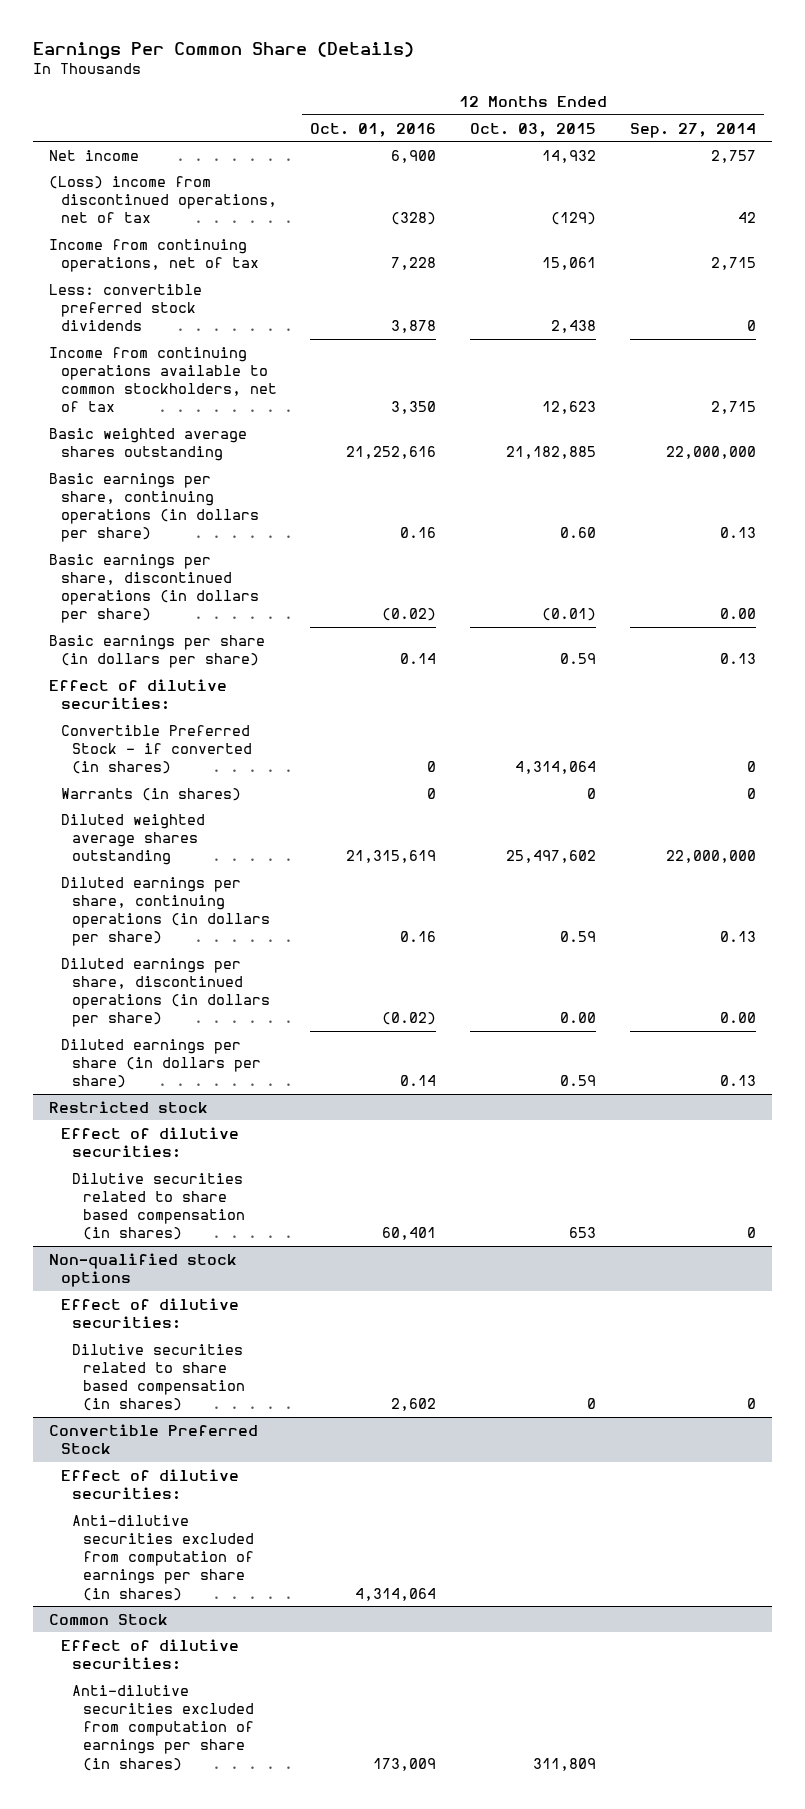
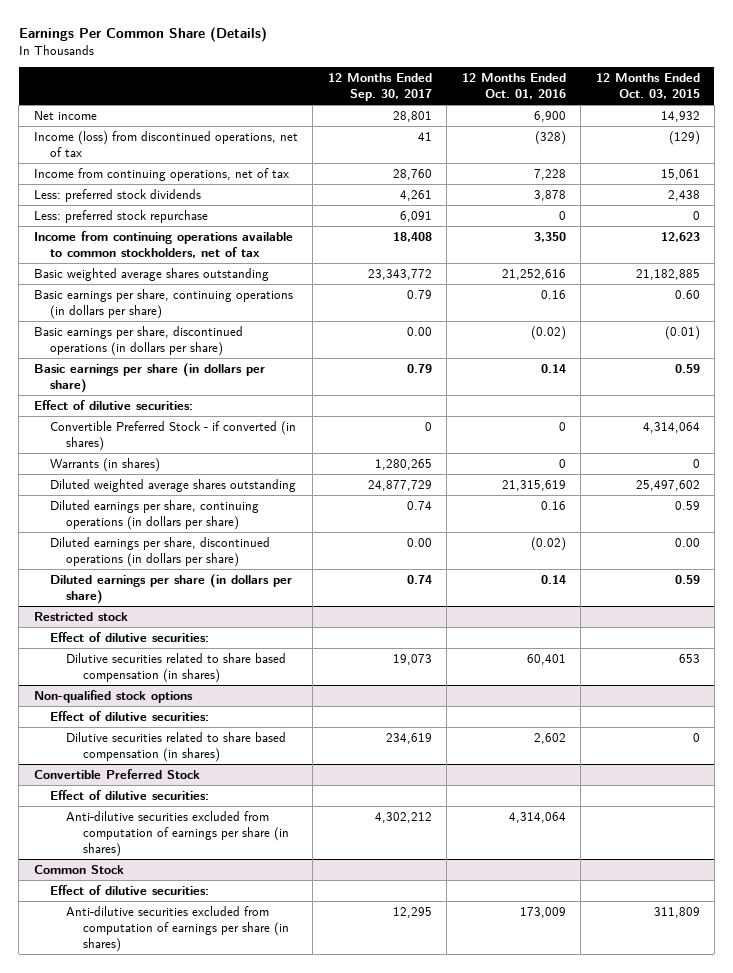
[629,122,756,138] Sep. 27, 2014 -> none
none -> [327,72,432,101] 12 Months Ended Sep. 30, 2017
[49,175,277,224] (Loss) income from discontinued operations, net of tax -> [33,130,298,157] Income (loss) from discontinued operations, net of tax
[49,283,203,332] Less: convertible preferred stock dividends -> [33,188,201,202] Less: preferred stock dividends
none -> [33,209,208,223] Less: preferred stock repurchase

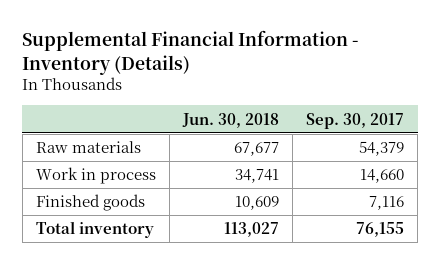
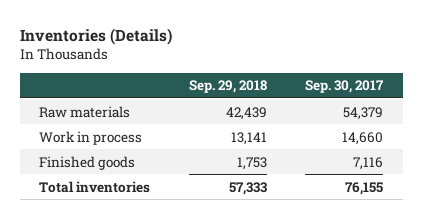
[22,30,359,75] Supplemental Financial Information - Inventory (Details) -> [19,27,172,45] Inventories (Details)
[182,112,280,128] Jun. 30, 2018 -> none
none -> [188,80,267,94] Sep. 29, 2018
[36,221,155,239] Total inventory -> [39,180,151,193] Total inventories

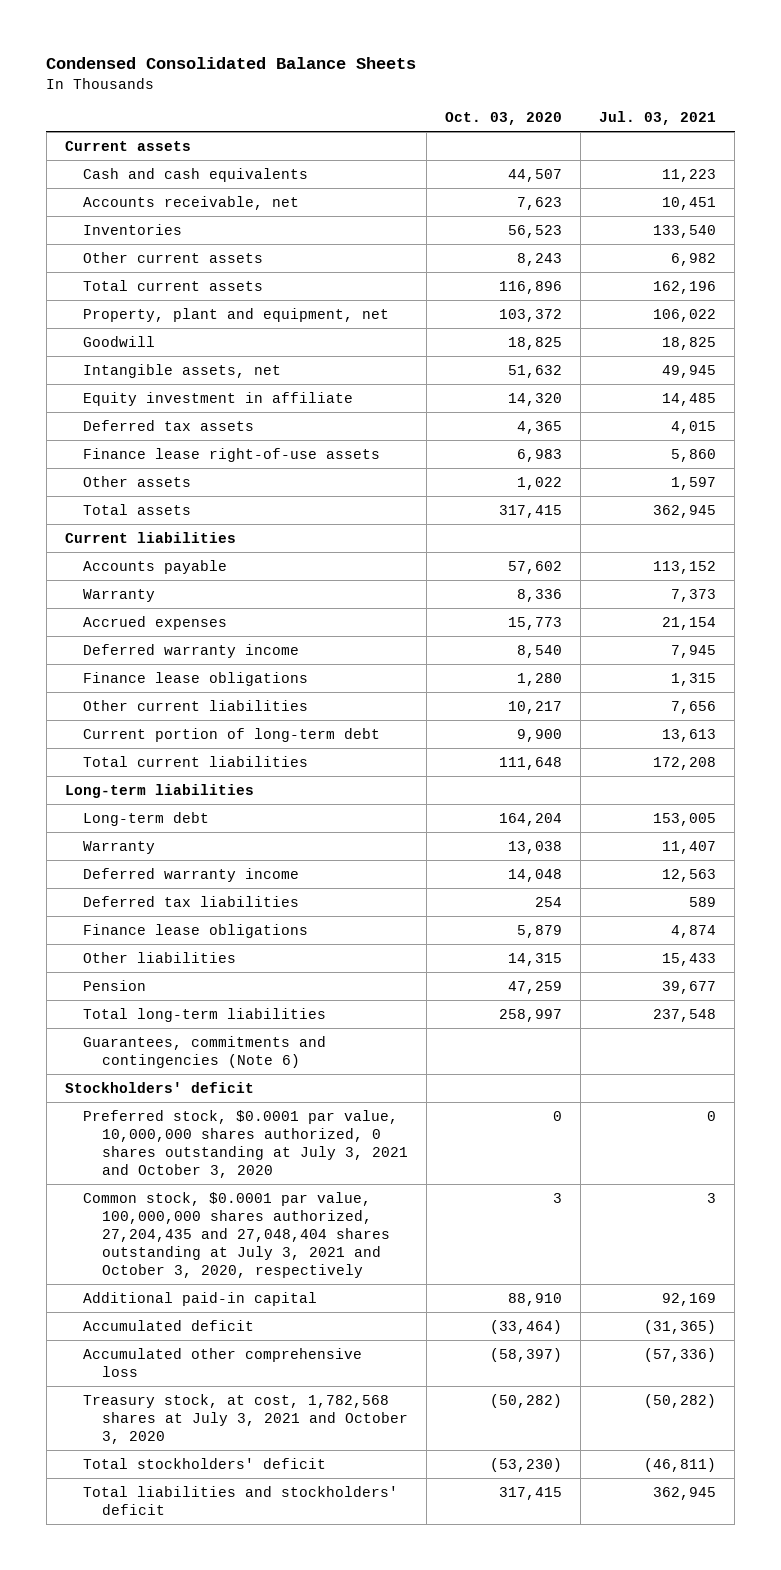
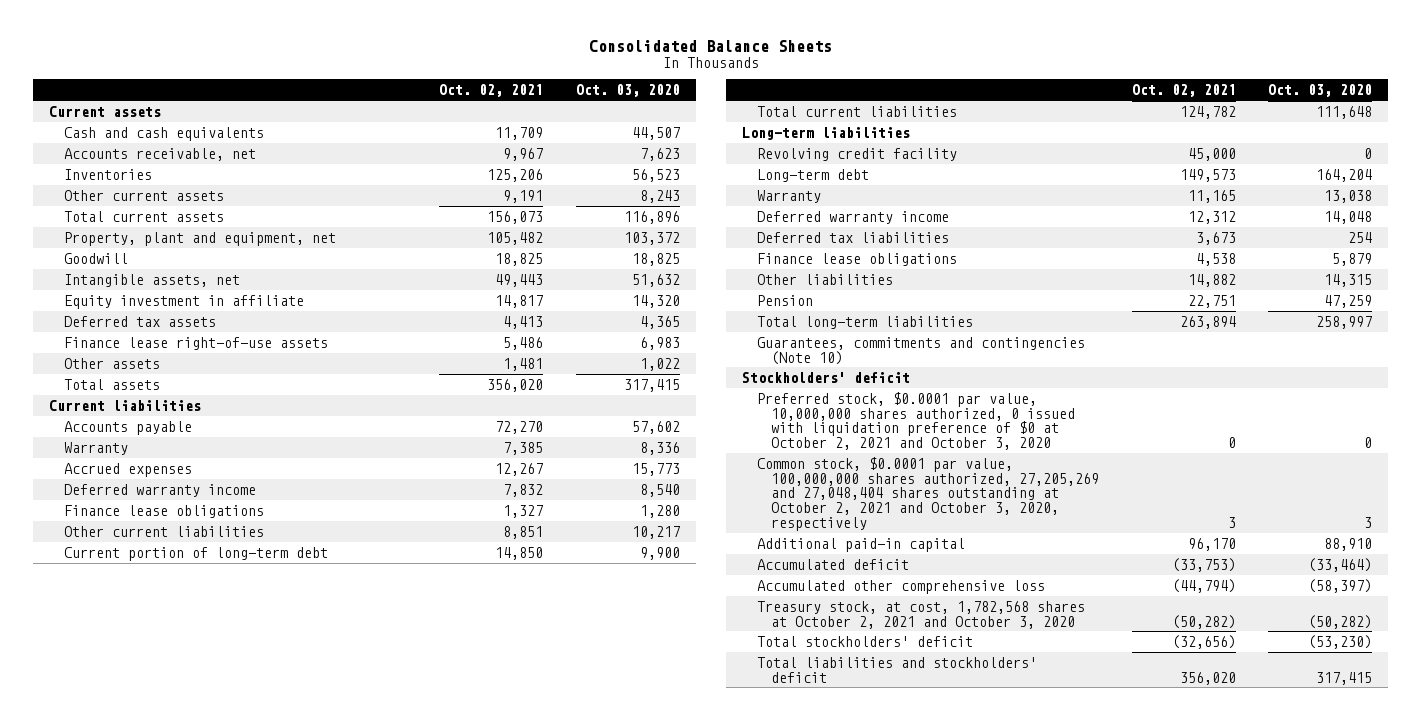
[46,56,417,69] Condensed Consolidated Balance Sheets -> [588,39,832,52] Consolidated Balance Sheets
[599,111,717,126] Jul. 03, 2021 -> none
none -> [439,84,544,98] Oct. 02, 2021
none -> [756,147,957,161] Revolving credit facility
[83,1035,327,1068] Guarantees, commitments and contingencies (Note 6) -> [756,336,1085,365] Guarantees, commitments and contingencies (Note 10)
[83,1109,409,1179] Preferred stock, $0.0001 par value, 10,000,000 shares authorized, 0 shares outstanding at July 3, 2021 and October 3, 2020 -> [756,391,1076,451] Preferred stock, $0.0001 par value, 10,000,000 shares authorized, 0 issued with liquidation preference of $0 at October 2, 2021 and October 3, 2020
[83,1191,391,1279] Common stock, $0.0001 par value, 100,000,000 shares authorized, 27,204,435 and 27,048,404 shares outstanding at July 3, 2021 and October 3, 2020, respectively -> [756,456,1100,532] Common stock, $0.0001 par value, 100,000,000 shares authorized, 27,205,269 and 27,048,404 shares outstanding at October 2, 2021 and October 3, 2020, respectively
[83,1393,409,1444] Treasury stock, at cost, 1,782,568 shares at July 3, 2021 and October 3, 2020 -> [756,600,1085,629] Treasury stock, at cost, 1,782,568 shares at October 2, 2021 and October 3, 2020

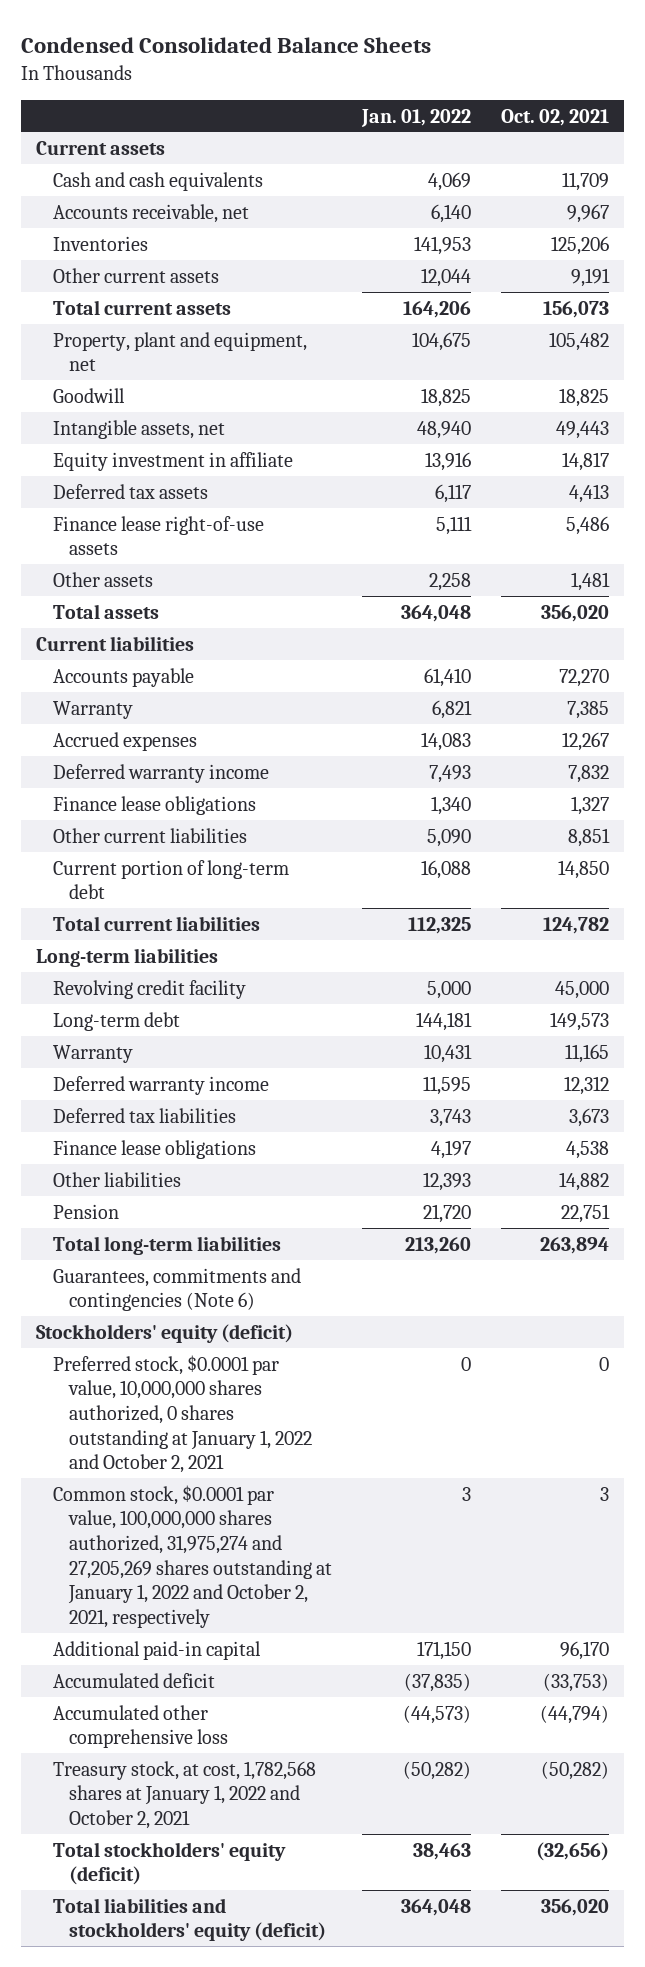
[588,39,832,52] Consolidated Balance Sheets -> [21,36,432,53] Condensed Consolidated Balance Sheets
[575,84,680,98] Oct. 03, 2020 -> none
none -> [360,108,471,127] Jan. 01, 2022
[756,336,1085,365] Guarantees, commitments and contingencies (Note 10) -> [52,1267,301,1312] Guarantees, commitments and contingencies (Note 6)
[741,371,910,383] Stockholders' deficit -> [36,1323,294,1343] Stockholders' equity (deficit)
[756,391,1076,451] Preferred stock, $0.0001 par value, 10,000,000 shares authorized, 0 issued with liquidation preference of $0 at October 2, 2021 and October 3, 2020 -> [52,1354,312,1474] Preferred stock, $0.0001 par value, 10,000,000 shares authorized, 0 shares outstanding at January 1, 2022 and October 2, 2021
[756,456,1100,532] Common stock, $0.0001 par value, 100,000,000 shares authorized, 27,205,269 and 27,048,404 shares outstanding at October 2, 2021 and October 3, 2020, respectively -> [52,1484,332,1629] Common stock, $0.0001 par value, 100,000,000 shares authorized, 31,975,274 and 27,205,269 shares outstanding at January 1, 2022 and October 2, 2021, respectively
[756,600,1085,629] Treasury stock, at cost, 1,782,568 shares at October 2, 2021 and October 3, 2020 -> [52,1760,316,1830] Treasury stock, at cost, 1,782,568 shares at January 1, 2022 and October 2, 2021
[756,635,973,647] Total stockholders' deficit -> [52,1841,286,1886] Total stockholders' equity (deficit)
[756,656,1037,683] Total liabilities and stockholders' deficit -> [52,1897,326,1942] Total liabilities and stockholders' equity (deficit)

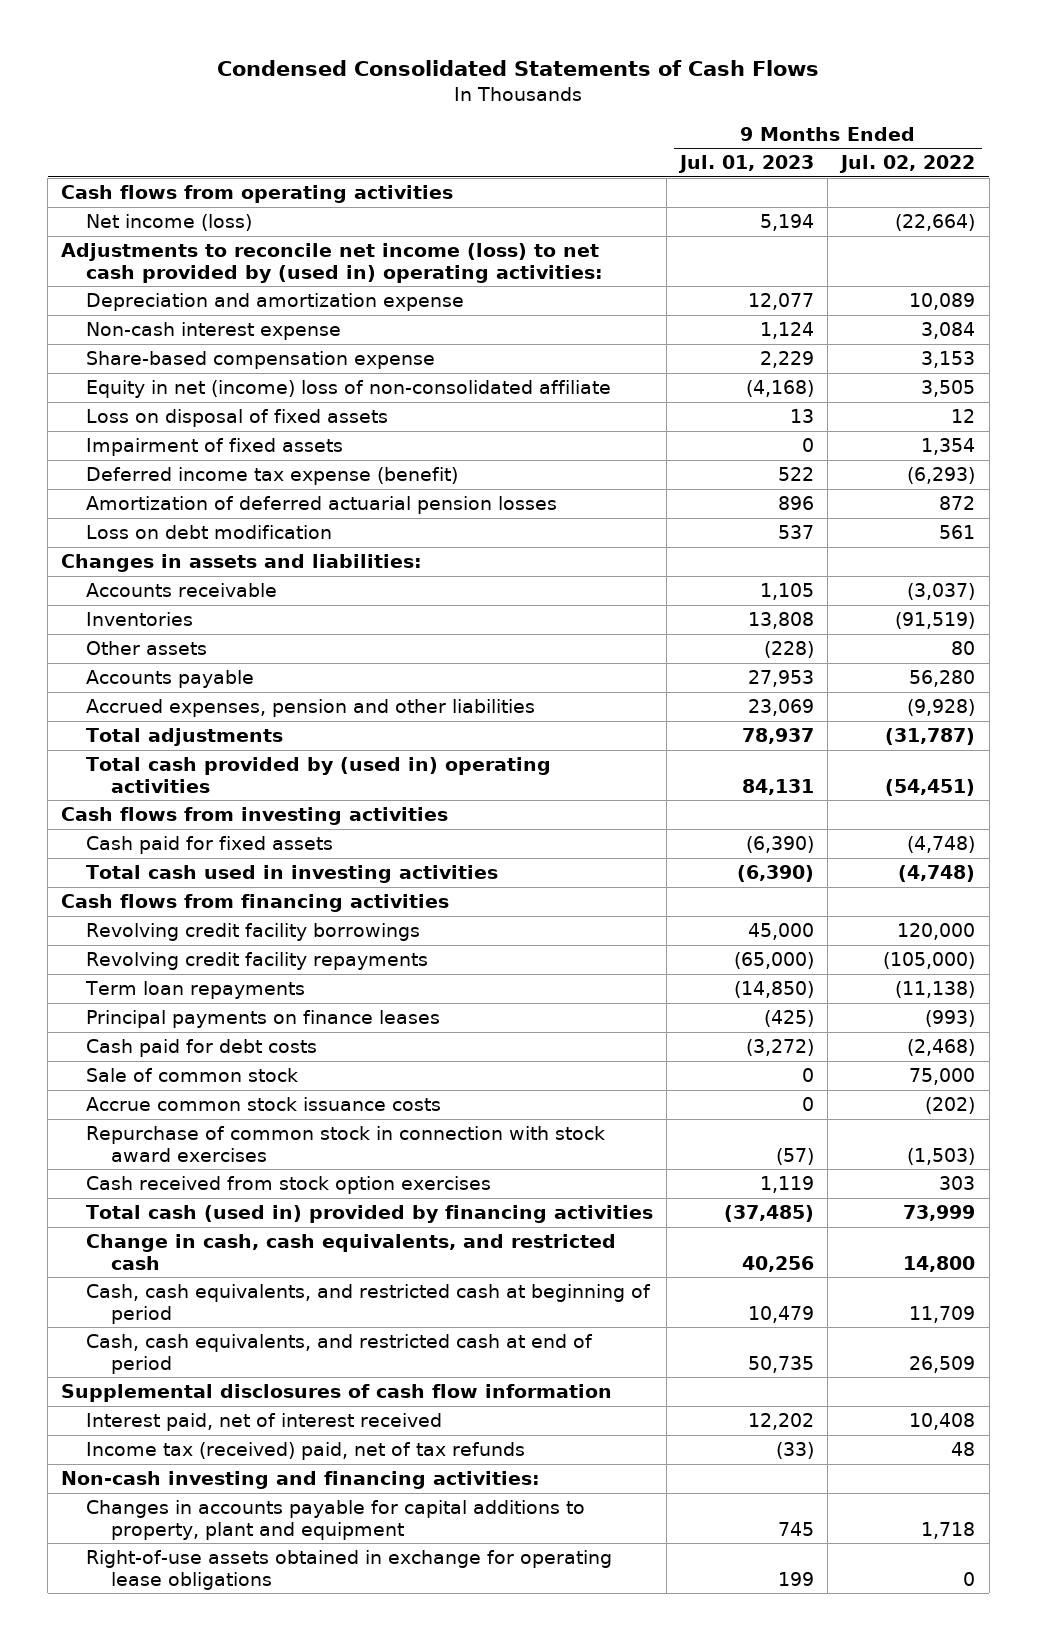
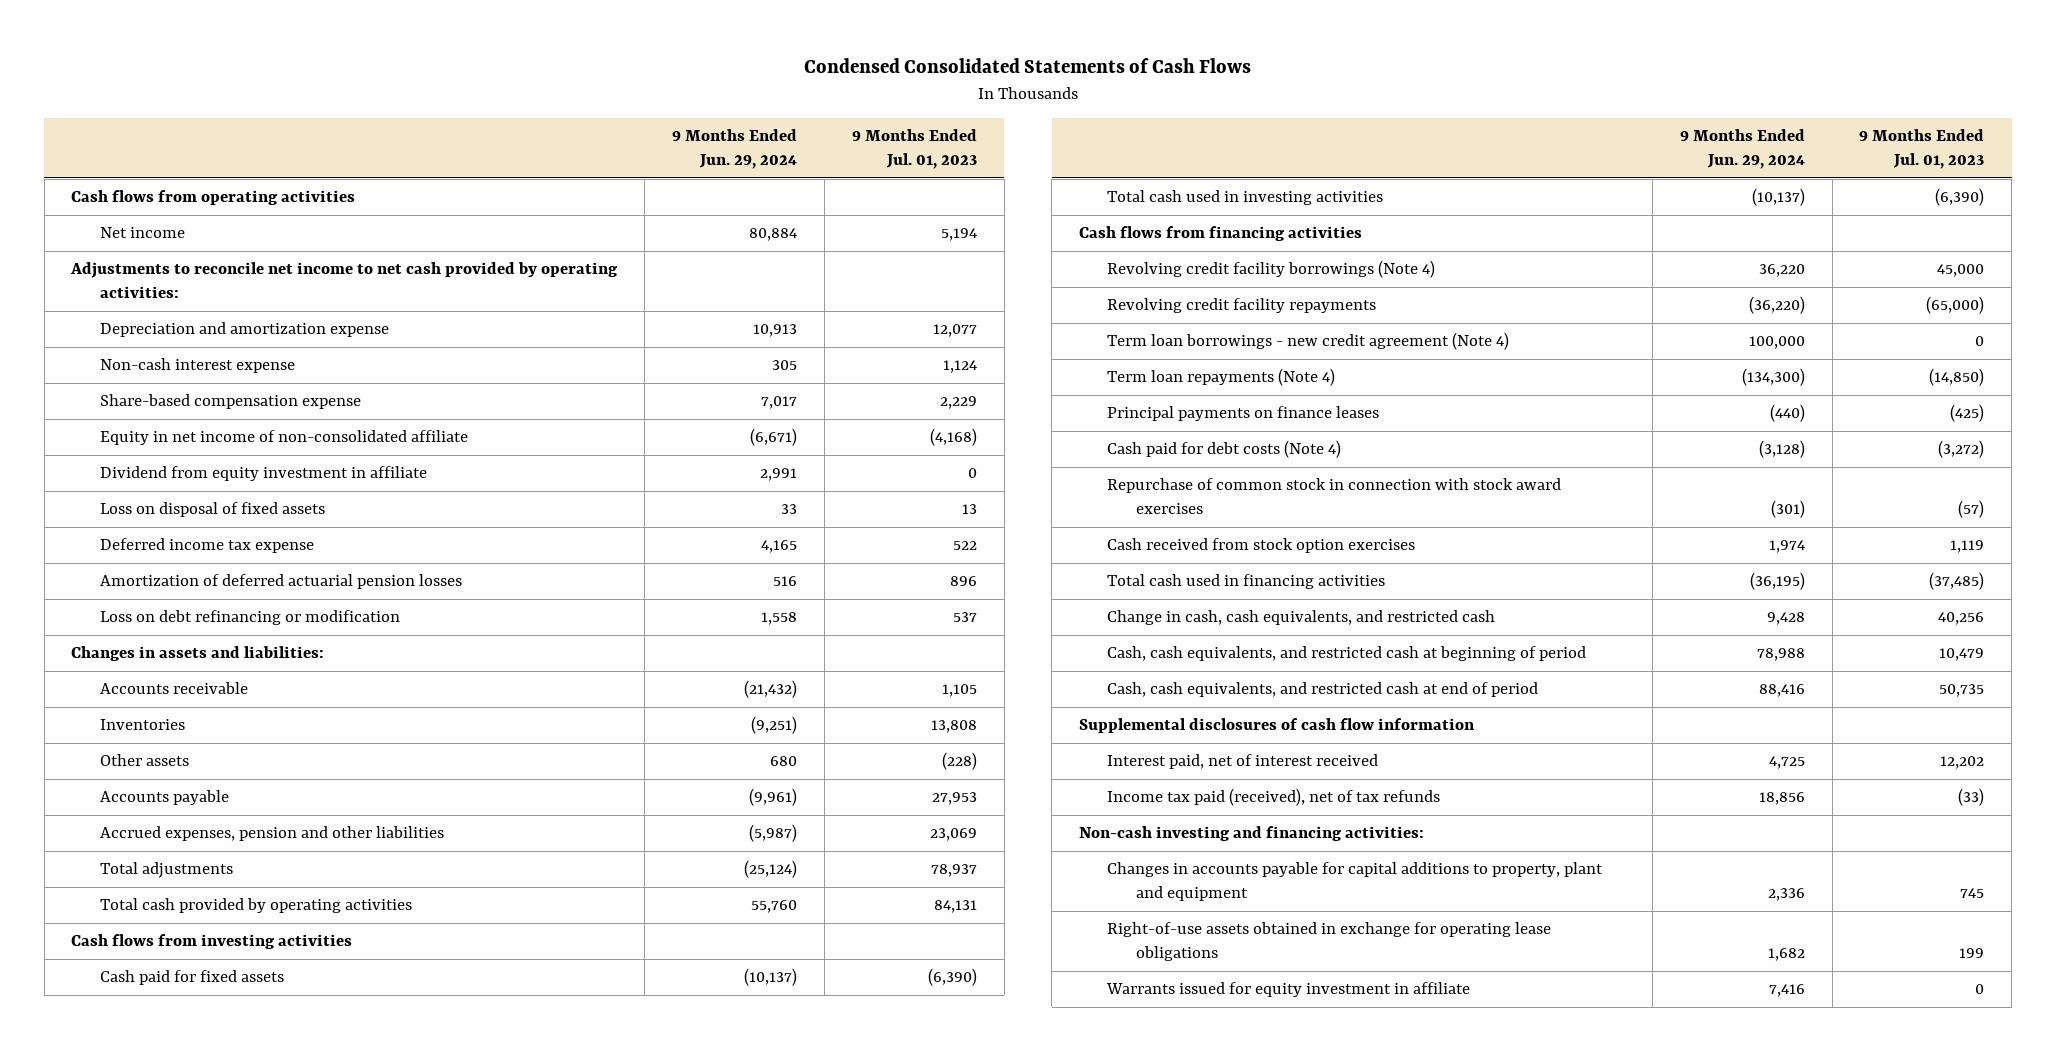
[839,155,976,174] Jul. 02, 2022 -> none
none -> [672,128,798,170] 9 Months Ended Jun. 29, 2024
[86,214,253,232] Net income (loss) -> [99,227,185,239] Net income
[61,243,604,283] Adjustments to reconcile net income (loss) to net cash provided by (used in) operating activities: -> [70,262,619,299] Adjustments to reconcile net income to net cash provided by operating activities:
[86,380,612,399] Equity in net (income) loss of non-consolidated affiliate -> [99,430,468,446] Equity in net income of non-consolidated affiliate
none -> [99,466,427,482] Dividend from equity investment in affiliate
[86,438,344,457] Impairment of fixed assets -> none
[86,467,459,486] Deferred income tax expense (benefit) -> [99,538,314,554] Deferred income tax expense
[86,525,333,540] Loss on debt modification -> [99,610,400,626] Loss on debt refinancing or modification
[86,757,552,793] Total cash provided by (used in) operating activities -> [99,898,412,914] Total cash provided by operating activities
[86,923,421,942] Revolving credit facility borrowings -> [1107,260,1436,279] Revolving credit facility borrowings (Note 4)
none -> [1107,332,1510,351] Term loan borrowings - new credit agreement (Note 4)
[85,981,306,1000] Term loan repayments -> [1107,368,1336,387] Term loan repayments (Note 4)
[86,1068,299,1083] Sale of common stock -> none
[86,1097,442,1112] Accrue common stock issuance costs -> none
[86,1039,318,1058] Cash paid for debt costs -> [1107,440,1342,459] Cash paid for debt costs (Note 4)
[86,1205,654,1224] Total cash (used in) provided by financing activities -> [1107,574,1386,590] Total cash used in financing activities
[86,1442,526,1461] Income tax (received) paid, net of tax refunds -> [1107,788,1441,807] Income tax paid (received), net of tax refunds
none -> [1106,982,1471,998] Warrants issued for equity investment in affiliate

